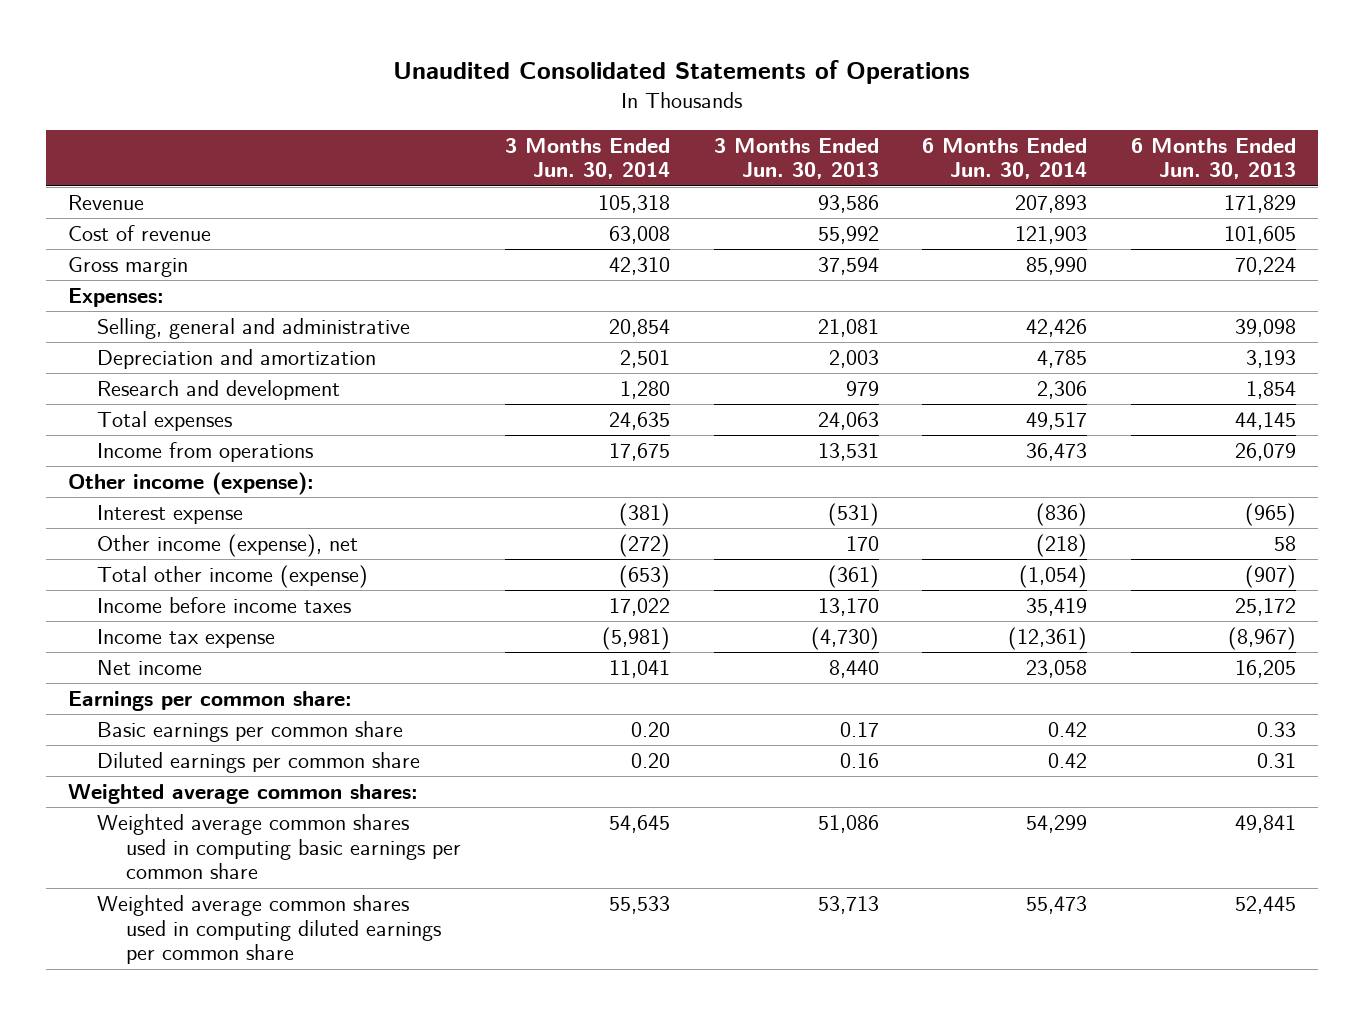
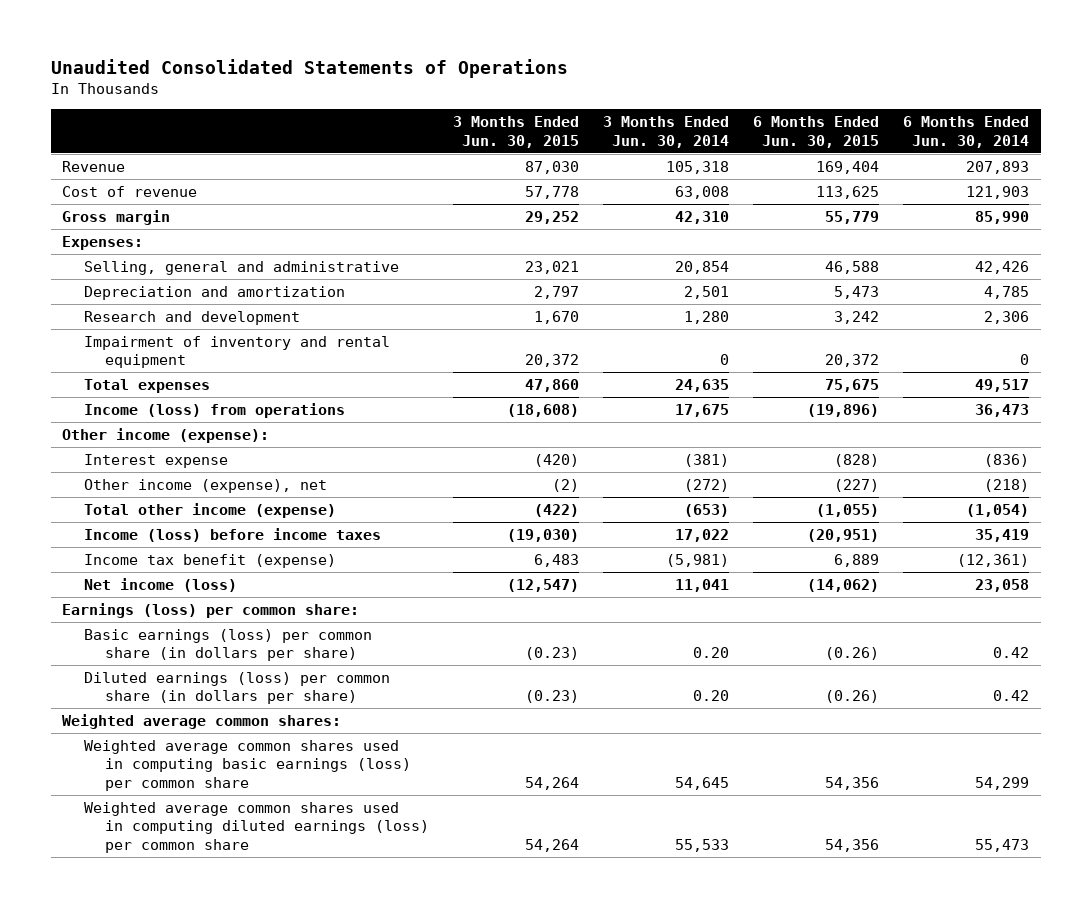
[713,137,879,180] 3 Months Ended Jun. 30, 2013 -> none
[1131,137,1297,180] 6 Months Ended Jun. 30, 2013 -> none
none -> [453,116,580,148] 3 Months Ended Jun. 30, 2015
none -> [753,116,880,148] 6 Months Ended Jun. 30, 2015
none -> [83,335,390,369] Impairment of inventory and rental equipment
[97,442,314,463] Income from operations -> [83,402,345,418] Income (loss) from operations
[97,597,352,614] Income before income taxes -> [83,527,381,542] Income (loss) before income taxes
[97,629,276,649] Income tax expense -> [83,553,336,568] Income tax benefit (expense)
[97,660,203,676] Net income -> [83,577,237,592] Net income (loss)
[68,691,353,712] Earnings per common share: -> [62,602,360,618] Earnings (loss) per common share:
[97,721,404,743] Basic earnings per common share -> [83,628,372,662] Basic earnings (loss) per common share (in dollars per share)
[97,752,421,774] Diluted earnings per common share -> [83,671,390,705] Diluted earnings (loss) per common share (in dollars per share)
[97,814,461,880] Weighted average common shares used in computing basic earnings per common share -> [83,739,412,791] Weighted average common shares used in computing basic earnings (loss) per common share
[97,895,441,965] Weighted average common shares used in computing diluted earnings per common share -> [83,801,430,853] Weighted average common shares used in computing diluted earnings (loss) per common share

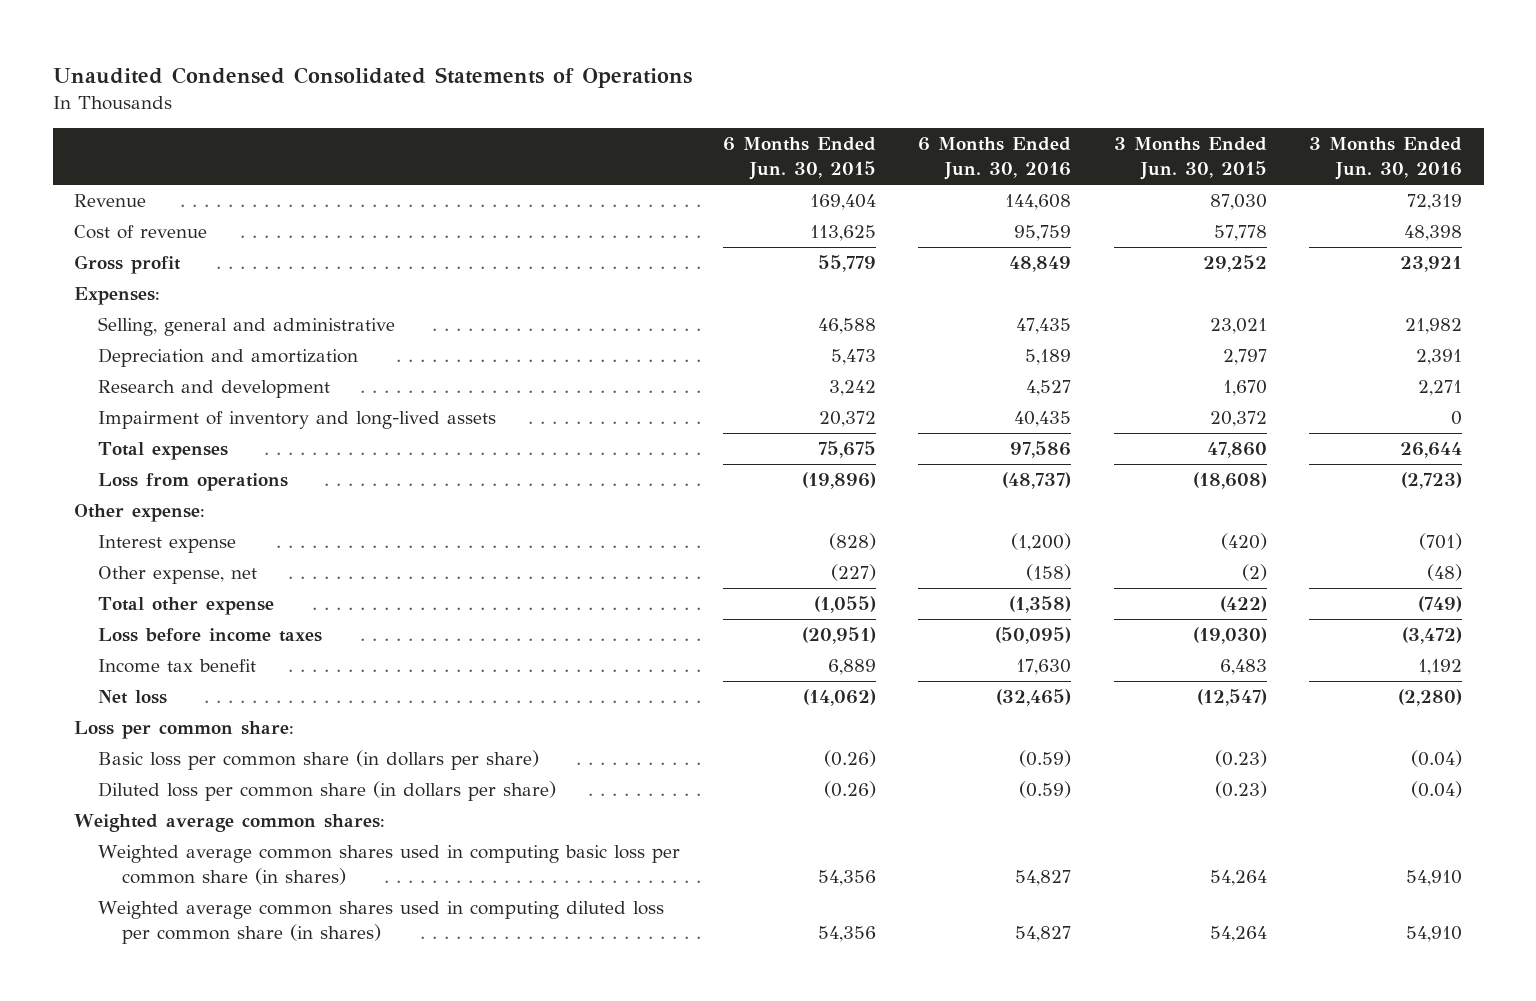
[50,58,568,78] Unaudited Consolidated Statements of Operations -> [52,66,692,88] Unaudited Condensed Consolidated Statements of Operations
[603,116,730,148] 3 Months Ended Jun. 30, 2014 -> none
[902,116,1029,148] 6 Months Ended Jun. 30, 2014 -> none
none -> [918,137,1072,181] 6 Months Ended Jun. 30, 2016
none -> [1309,137,1463,181] 3 Months Ended Jun. 30, 2016
[62,209,171,225] Gross margin -> [74,255,182,275] Gross profit
[83,335,390,369] Impairment of inventory and rental equipment -> [98,411,497,430] Impairment of inventory and long-lived assets
[83,402,345,418] Income (loss) from operations -> [98,473,289,492] Loss from operations
[62,427,270,443] Other income (expense): -> [74,504,206,523] Other expense:
[83,478,327,493] Other income (expense), net -> [98,566,258,585] Other expense, net
[83,502,336,518] Total other income (expense) -> [98,597,275,616] Total other expense
[83,527,381,542] Income (loss) before income taxes -> [98,628,323,643] Loss before income taxes
[83,553,336,568] Income tax benefit (expense) -> [98,659,257,674] Income tax benefit
[83,577,237,592] Net income (loss) -> [98,690,168,705] Net loss
[62,602,360,618] Earnings (loss) per common share: -> [74,721,295,740] Loss per common share:
[83,628,372,662] Basic earnings (loss) per common share (in dollars per share) -> [98,750,540,771] Basic loss per common share (in dollars per share)
[83,671,390,705] Diluted earnings (loss) per common share (in dollars per share) -> [98,781,557,802] Diluted loss per common share (in dollars per share)
[83,739,412,791] Weighted average common shares used in computing basic earnings (loss) per common share -> [98,845,681,886] Weighted average common shares used in computing basic loss per common share (in shares)
[83,801,430,853] Weighted average common shares used in computing diluted earnings (loss) per common share -> [98,901,665,945] Weighted average common shares used in computing diluted loss per common share (in shares)

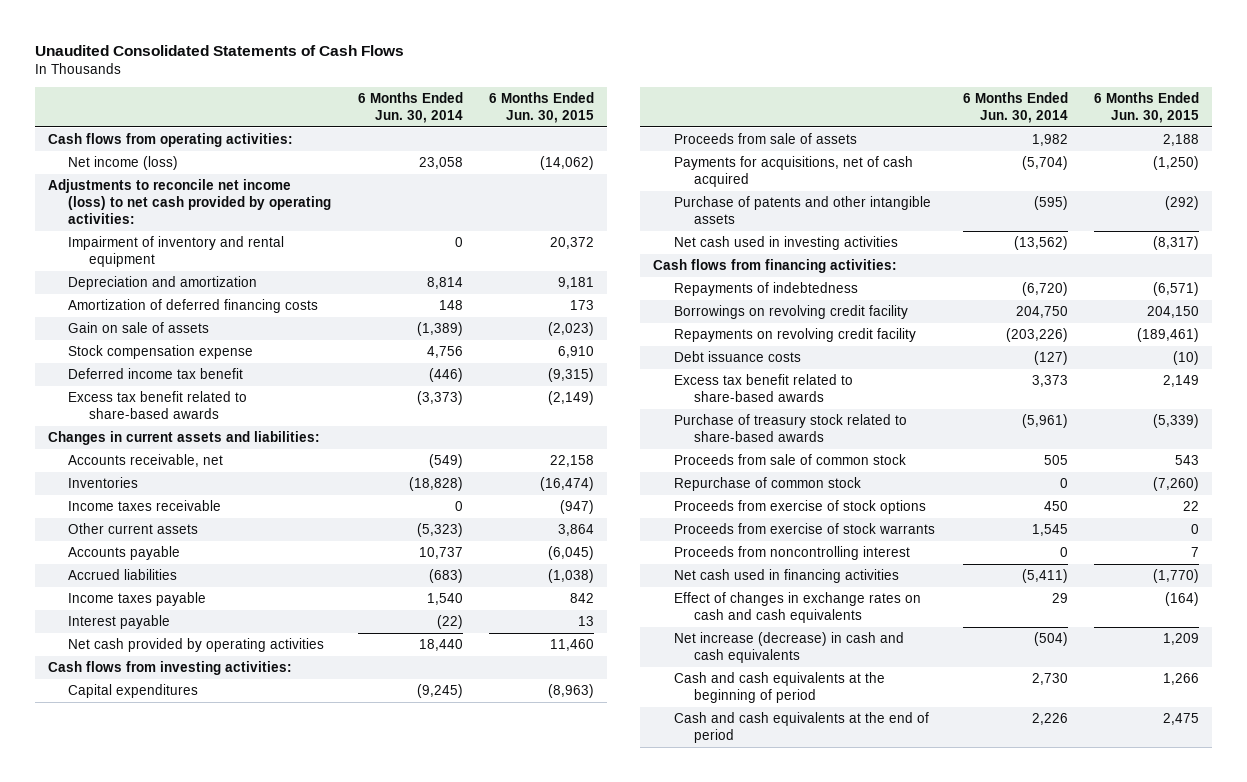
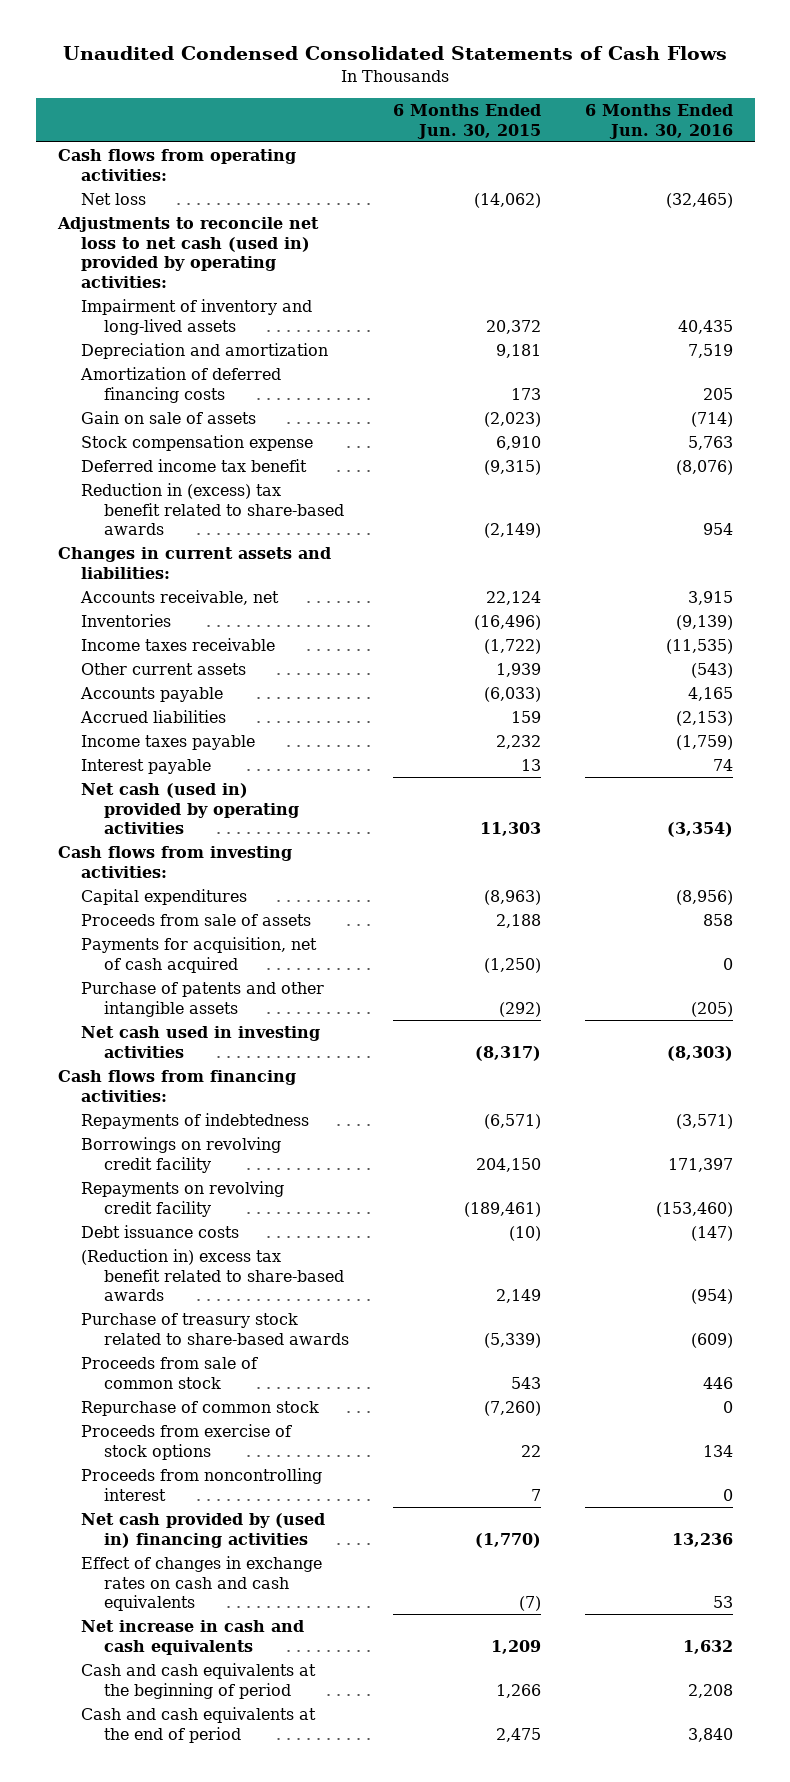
[34,44,404,56] Unaudited Consolidated Statements of Cash Flows -> [63,46,728,61] Unaudited Condensed Consolidated Statements of Cash Flows
[357,91,463,123] 6 Months Ended Jun. 30, 2014 -> none
none -> [584,104,733,139] 6 Months Ended Jun. 30, 2016
[68,155,179,170] Net income (loss) -> [80,193,146,206] Net loss
[48,178,332,224] Adjustments to reconcile net income (loss) to net cash provided by operating activities: -> [56,217,319,288] Adjustments to reconcile net loss to net cash (used in) provided by operating activities:
[68,235,285,267] Impairment of inventory and rental equipment -> [80,299,312,335] Impairment of inventory and long-lived assets
[68,390,248,419] Excess tax benefit related to share-based awards -> [80,483,345,536] Reduction in (excess) tax benefit related to share-based awards
[549,454,594,467] 22,158 -> [486,591,542,606] 22,124
[539,476,594,491] (16,474) -> [474,615,542,631] (16,496)
[559,499,594,514] (947) -> [484,639,542,655] (1,722)
[557,523,594,536] 3,864 -> [496,663,542,678] 1,939
[547,545,594,560] (6,045) -> [484,687,542,703] (6,033)
[547,568,594,583] (1,038) -> [511,711,542,724] 159
[569,592,594,603] 842 -> [496,735,542,750] 2,232
[68,637,325,652] Net cash provided by operating activities -> [80,783,300,835] Net cash (used in) provided by operating activities
[549,638,594,651] 11,460 -> [480,822,542,837] 11,303
[673,155,913,187] Payments for acquisitions, net of cash acquired -> [80,937,317,973] Payments for acquisition, net of cash acquired
[673,373,853,402] Excess tax benefit related to share-based awards -> [80,1249,345,1302] (Reduction in) excess tax benefit related to share-based awards
[673,522,935,534] Proceeds from exercise of stock warrants -> none
[673,568,899,583] Net cash used in financing activities -> [80,1513,325,1548] Net cash provided by (used in) financing activities
[1164,591,1199,606] (164) -> [519,1596,542,1612] (7)
[673,631,904,663] Net increase (decrease) in cash and cash equivalents -> [80,1620,304,1655] Net increase in cash and cash equivalents

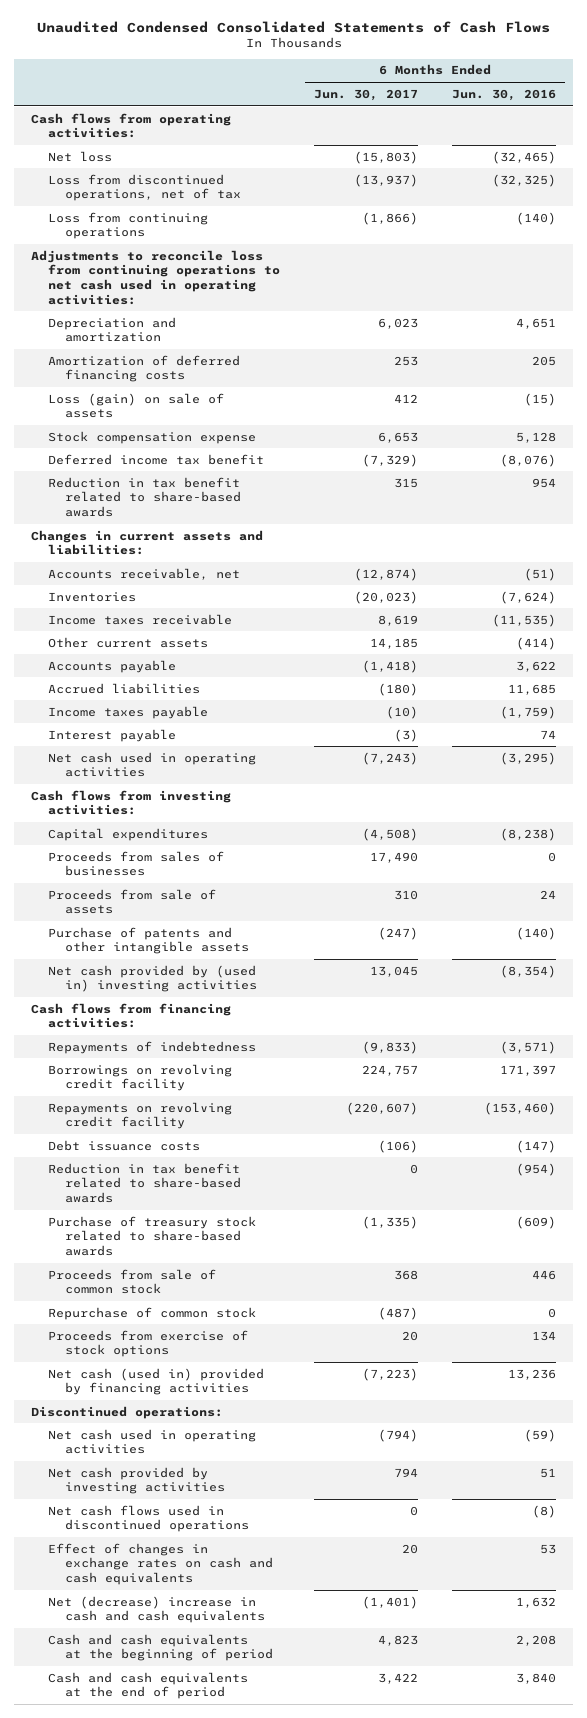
[393,104,542,139] 6 Months Ended Jun. 30, 2015 -> none
none -> [313,88,418,101] Jun. 30, 2017
[80,299,312,335] Impairment of inventory and long-lived assets -> none
none -> [47,173,241,202] Loss from discontinued operations, net of tax
none -> [47,211,208,240] Loss from continuing operations
[56,217,319,288] Adjustments to reconcile net loss to net cash (used in) provided by operating activities: -> [30,249,280,305] Adjustments to reconcile loss from continuing operations to net cash used in operating activities:
[687,344,733,359] 7,519 -> [516,317,557,329] 4,651
[80,411,256,425] Gain on sale of assets -> [47,392,224,419] Loss (gain) on sale of assets
[690,412,733,428] (714) -> [524,392,557,406] (15)
[687,436,733,451] 5,763 -> [516,431,557,443] 5,128
[80,483,345,536] Reduction in (excess) tax benefit related to share-based awards -> [47,476,241,517] Reduction in tax benefit related to share-based awards
[687,591,733,606] 3,915 -> [524,567,557,581] (51)
[675,615,733,631] (9,139) -> [500,590,557,604] (7,624)
[690,663,733,679] (543) -> [516,636,557,650] (414)
[687,687,733,702] 4,165 -> [516,660,557,672] 3,622
[675,711,733,727] (2,153) -> [508,683,557,695] 11,685
[80,783,300,835] Net cash (used in) provided by operating activities -> [47,751,256,778] Net cash used in operating activities
[666,822,733,838] (3,354) -> [500,751,557,765] (3,295)
[80,937,317,973] Payments for acquisition, net of cash acquired -> none
[675,890,733,906] (8,956) -> [500,827,557,841] (8,238)
none -> [47,850,224,877] Proceeds from sales of businesses
[702,914,733,927] 858 -> [540,889,557,899] 24
[690,1001,733,1017] (205) -> [516,926,557,940] (140)
[80,1026,320,1058] Net cash used in investing activities -> [47,964,257,993] Net cash provided by (used in) investing activities
[666,1045,733,1061] (8,303) -> [500,964,557,978] (8,354)
[80,1249,345,1302] (Reduction in) excess tax benefit related to share-based awards -> [47,1162,241,1203] Reduction in tax benefit related to share-based awards
[80,1468,322,1501] Proceeds from noncontrolling interest -> none
[80,1513,325,1548] Net cash provided by (used in) financing activities -> [47,1367,264,1396] Net cash (used in) provided by financing activities
none -> [30,1405,223,1419] Discontinued operations:
none -> [47,1428,256,1455] Net cash used in operating activities
none -> [47,1466,225,1495] Net cash provided by investing activities
none -> [47,1504,249,1533] Net cash flows used in discontinued operations
[80,1620,304,1655] Net increase in cash and cash equivalents -> [47,1595,265,1624] Net (decrease) increase in cash and cash equivalents

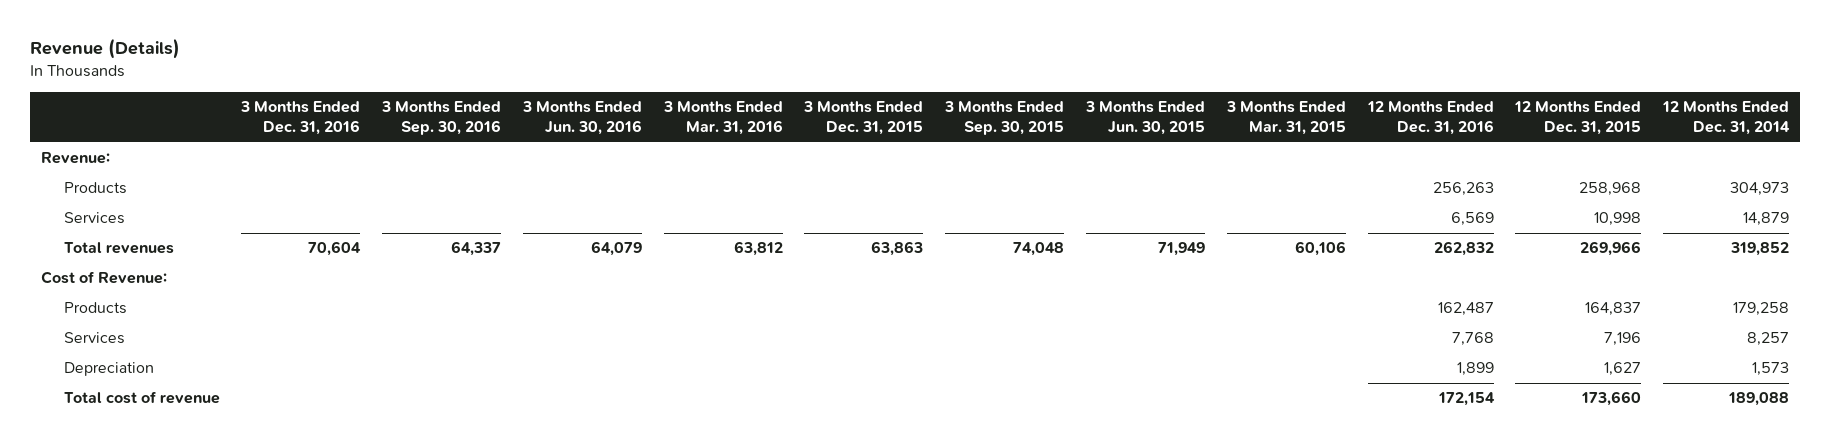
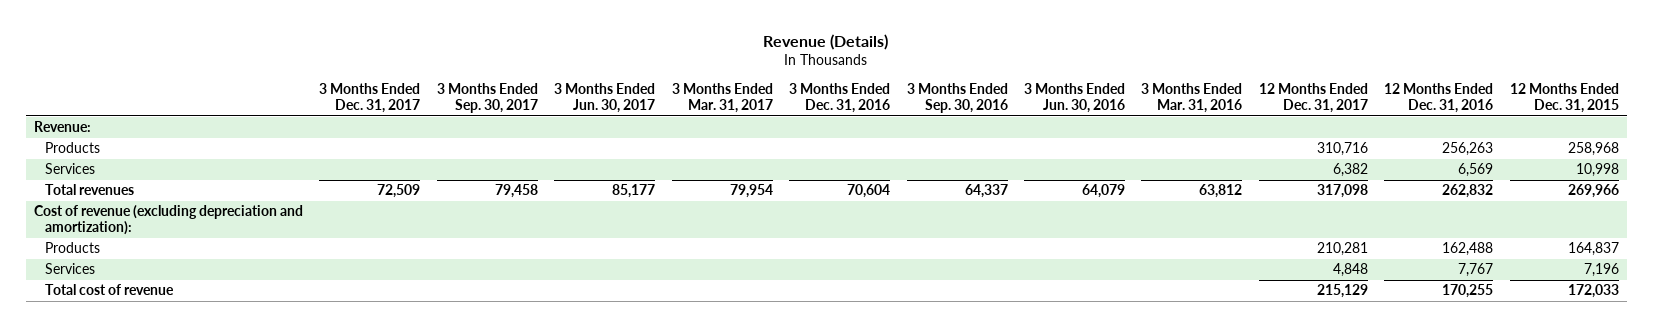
[803,100,924,136] 3 Months Ended Dec. 31, 2015 -> none
[944,100,1065,136] 3 Months Ended Sep. 30, 2015 -> none
[1085,100,1206,136] 3 Months Ended Jun. 30, 2015 -> none
[1225,100,1346,136] 3 Months Ended Mar. 31, 2015 -> none
[1662,100,1791,136] 12 Months Ended Dec. 31, 2014 -> none
none -> [319,83,421,114] 3 Months Ended Dec. 31, 2017
none -> [436,83,538,114] 3 Months Ended Sep. 30, 2017
none -> [554,83,656,114] 3 Months Ended Jun. 30, 2017
none -> [671,83,773,114] 3 Months Ended Mar. 31, 2017
none -> [1258,83,1368,114] 12 Months Ended Dec. 31, 2017
[63,362,154,377] Depreciation -> none
[40,271,167,285] Cost of Revenue: -> [33,205,303,236] Cost of revenue (excluding depreciation and amortization):
[1437,302,1494,317] 162,487 -> [1442,242,1494,257] 162,488
[1451,332,1494,347] 7,768 -> [1458,263,1494,278] 7,767
[1437,392,1495,407] 172,154 -> [1442,284,1494,299] 170,255
[1581,391,1642,407] 173,660 -> [1567,284,1619,299] 172,033

